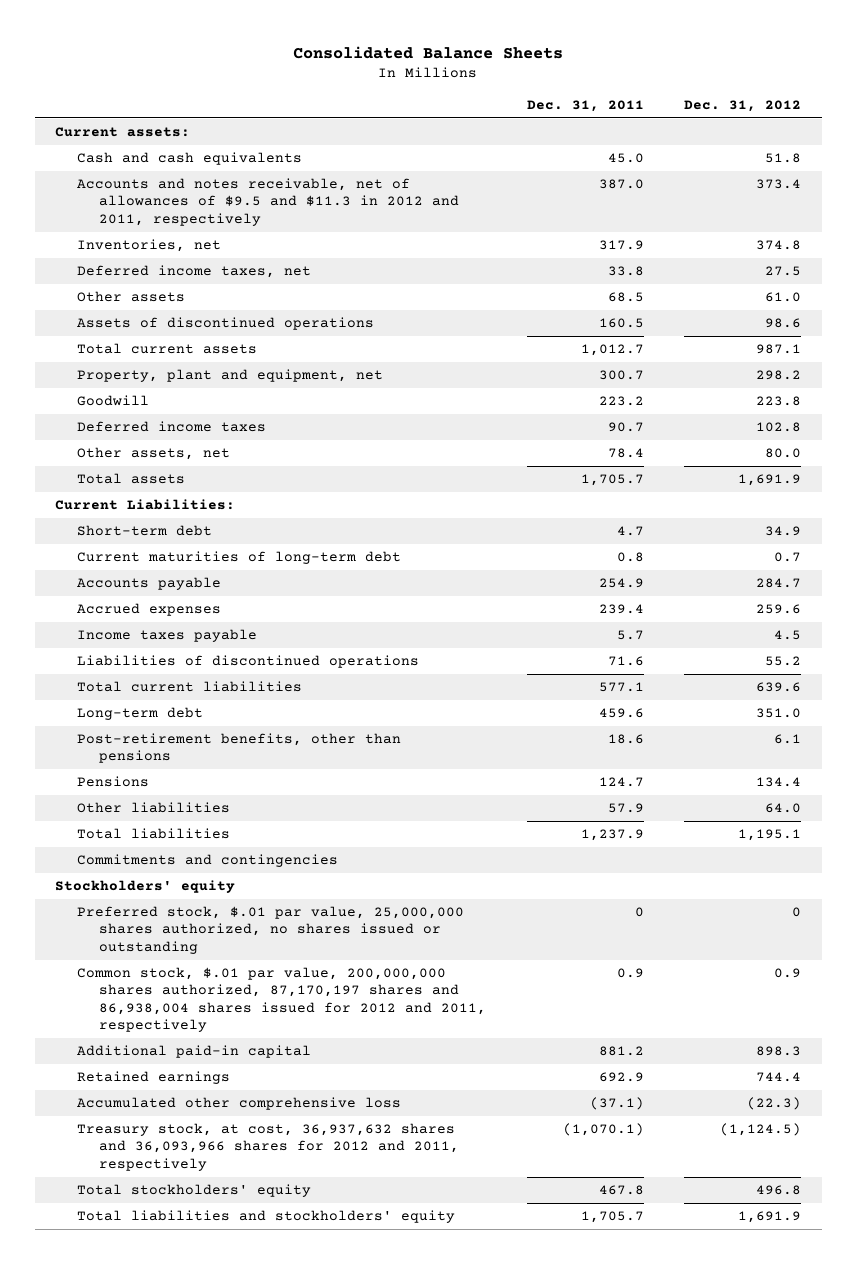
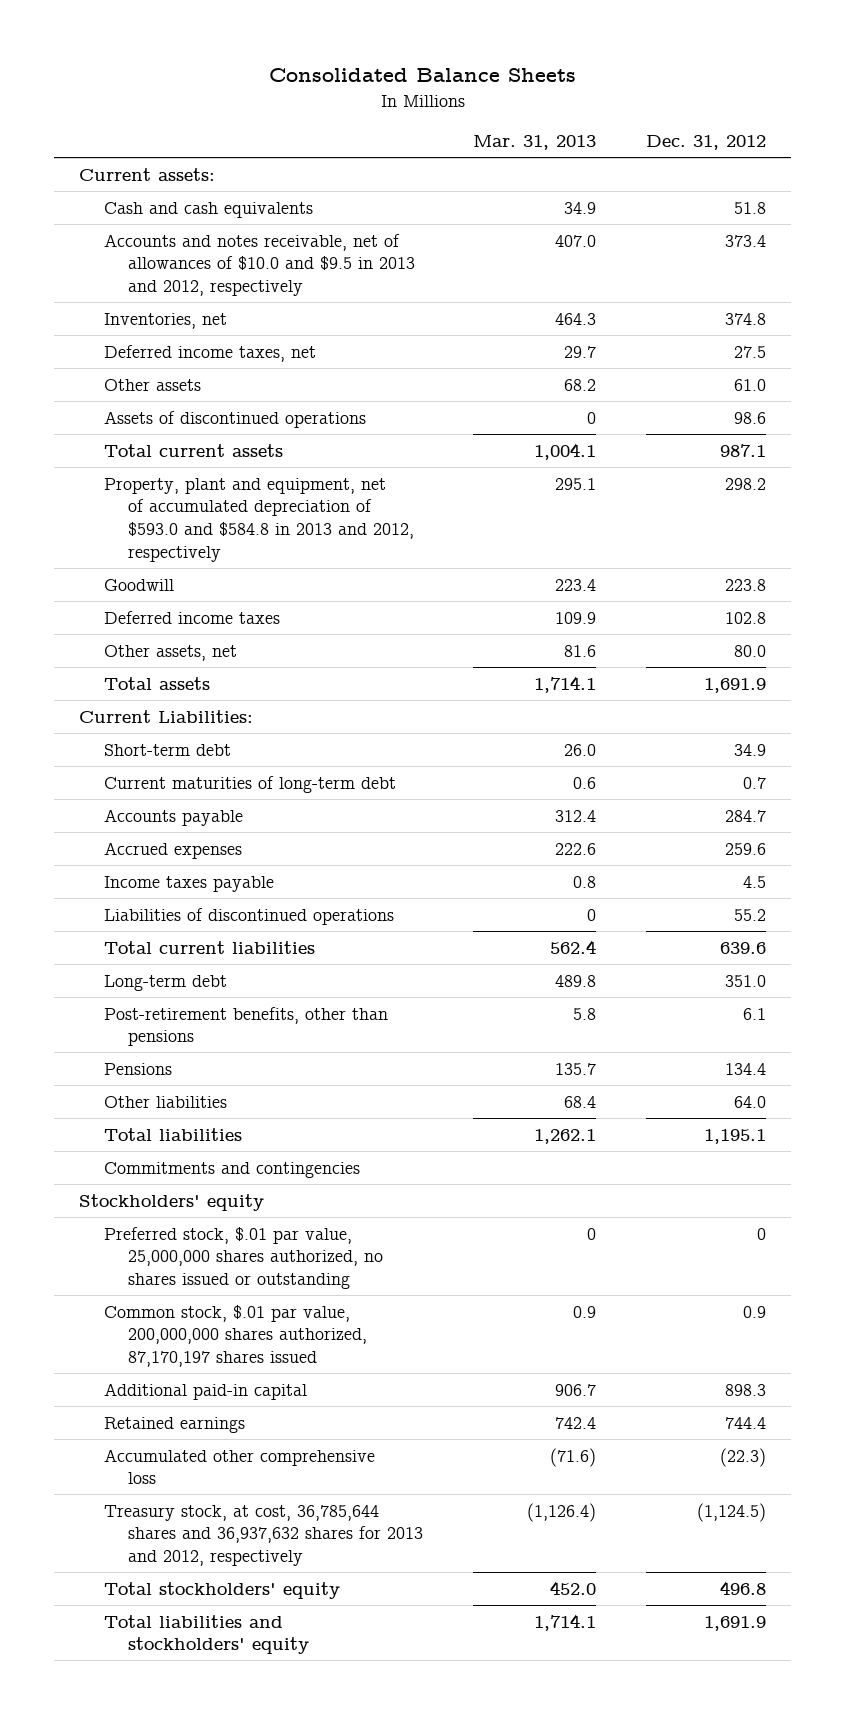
[526,100,644,113] Dec. 31, 2011 -> none
none -> [473,135,597,151] Mar. 31, 2013
[77,178,460,226] Accounts and notes receivable, net of allowances of $9.5 and $11.3 in 2012 and 2011, respectively -> [103,233,416,297] Accounts and notes receivable, net of allowances of $10.0 and $9.5 in 2013 and 2012, respectively
[77,369,384,383] Property, plant and equipment, net -> [103,477,415,562] Property, plant and equipment, net of accumulated depreciation of $593.0 and $584.8 in 2013 and 2012, respectively
[77,967,487,1033] Common stock, $.01 par value, 200,000,000 shares authorized, 87,170,197 shares and 86,938,004 shares issued for 2012 and 2011, respectively -> [103,1304,368,1368] Common stock, $.01 par value, 200,000,000 shares authorized, 87,170,197 shares issued
[77,1123,460,1171] Treasury stock, at cost, 36,937,632 shares and 36,093,966 shares for 2012 and 2011, respectively -> [103,1504,424,1567] Treasury stock, at cost, 36,785,644 shares and 36,937,632 shares for 2013 and 2012, respectively

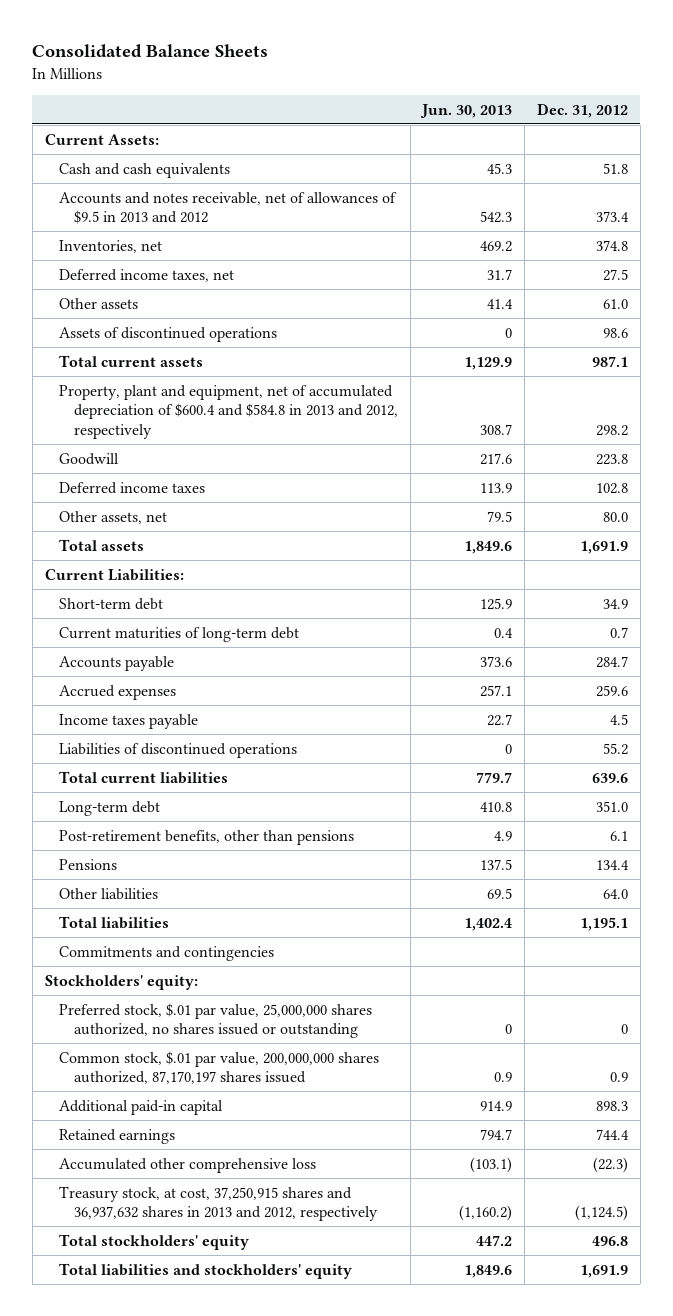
[473,135,597,151] Mar. 31, 2013 -> none
none -> [420,103,513,118] Jun. 30, 2013
[79,167,216,181] Current assets: -> [44,133,159,145] Current Assets:
[103,233,416,297] Accounts and notes receivable, net of allowances of $10.0 and $9.5 in 2013 and 2012, respectively -> [59,191,398,225] Accounts and notes receivable, net of allowances of $9.5 in 2013 and 2012
[103,477,415,562] Property, plant and equipment, net of accumulated depreciation of $593.0 and $584.8 in 2013 and 2012, respectively -> [59,384,399,439] Property, plant and equipment, net of accumulated depreciation of $600.4 and $584.8 in 2013 and 2012, respectively
[79,1193,265,1211] Stockholders' equity -> [44,974,198,990] Stockholders' equity:
[103,1504,424,1567] Treasury stock, at cost, 36,785,644 shares and 36,937,632 shares for 2013 and 2012, respectively -> [59,1185,379,1222] Treasury stock, at cost, 37,250,915 shares and 36,937,632 shares in 2013 and 2012, respectively

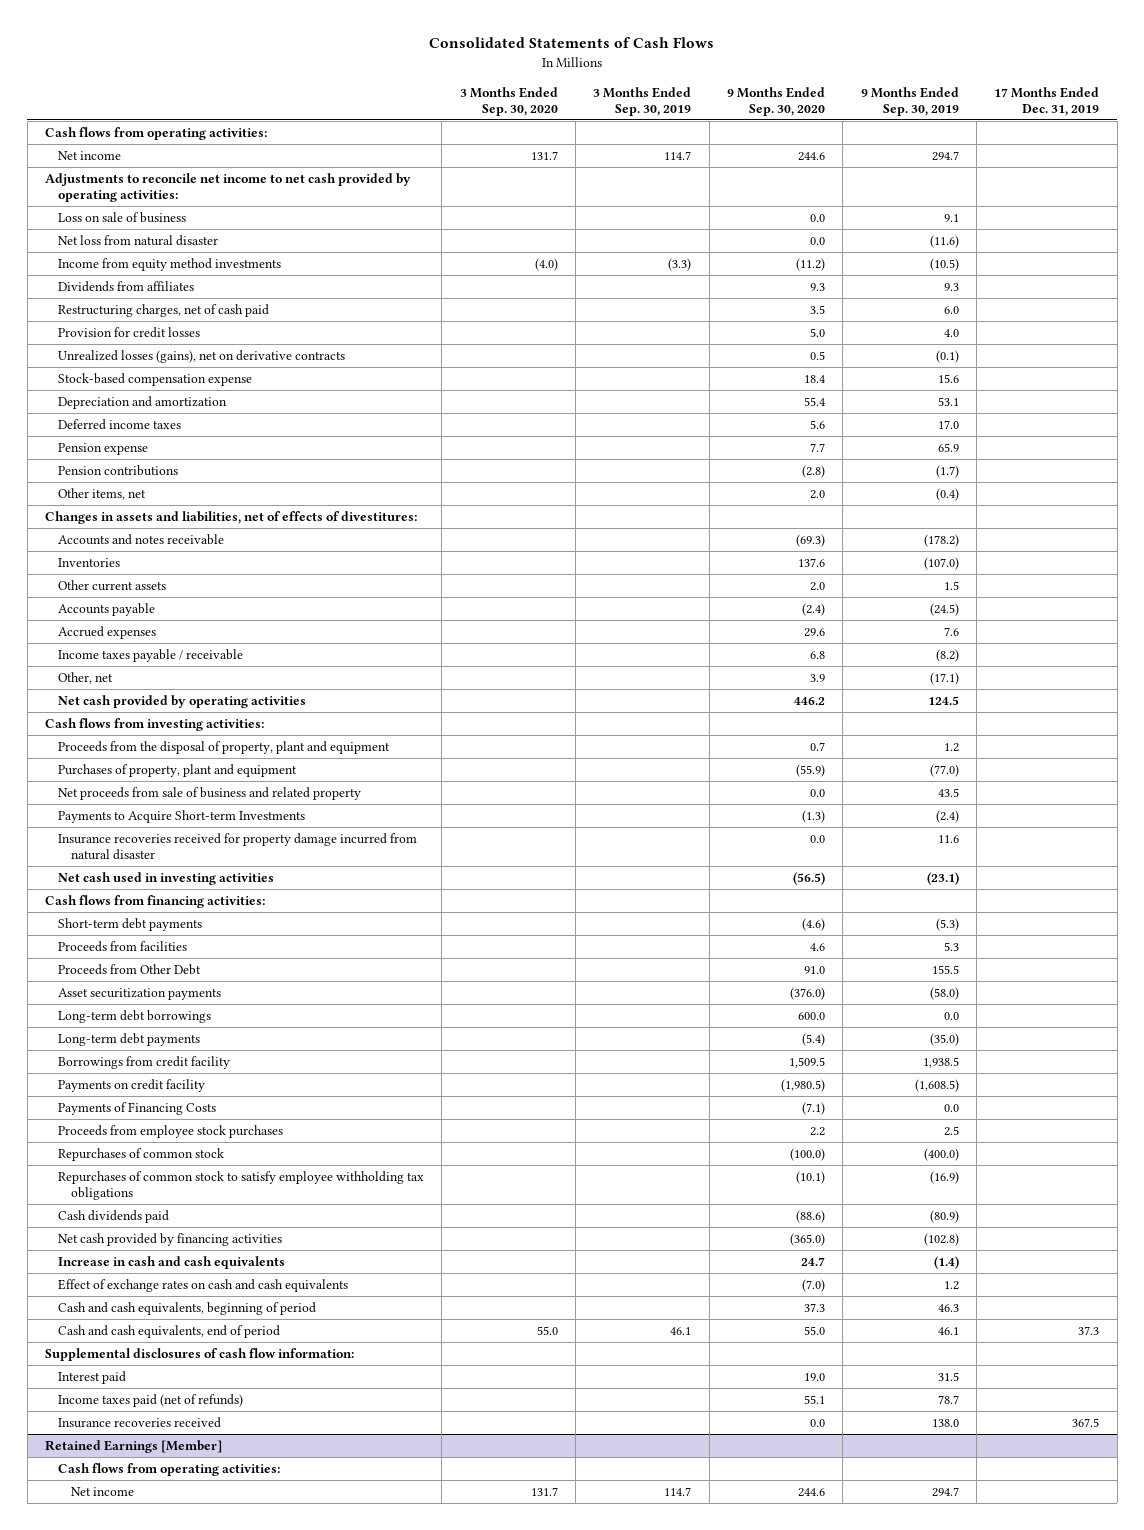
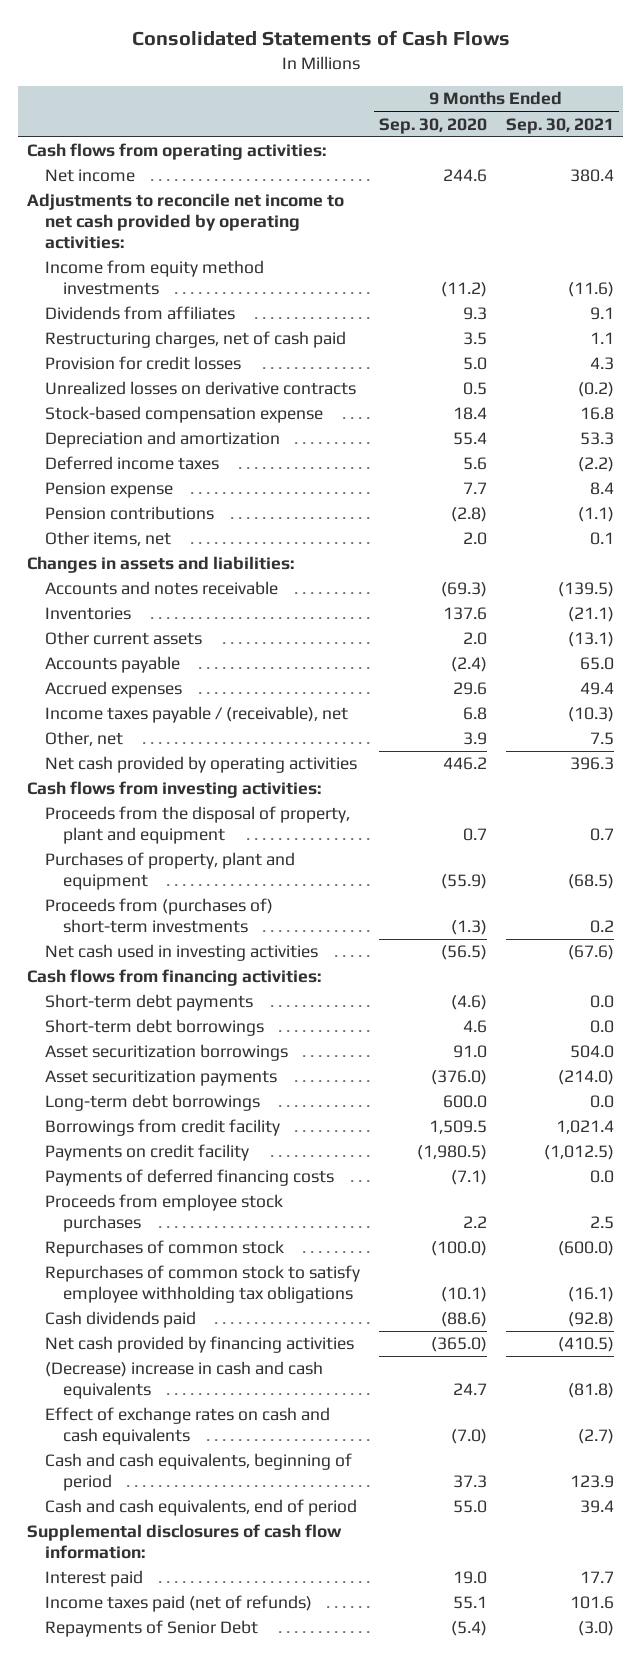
[459,86,558,116] 3 Months Ended Sep. 30, 2020 -> none
[593,86,692,116] 3 Months Ended Sep. 30, 2019 -> none
[860,86,959,116] 9 Months Ended Sep. 30, 2019 -> none
[994,86,1100,116] 17 Months Ended Dec. 31, 2019 -> none
none -> [505,117,614,134] Sep. 30, 2021
[57,212,186,224] Loss on sale of business -> none
[57,235,218,247] Net loss from natural disaster -> none
[57,350,345,364] Unrealized losses (gains), net on derivative contracts -> [45,381,357,396] Unrealized losses on derivative contracts
[45,511,418,525] Changes in assets and liabilities, net of effects of divestitures: -> [27,556,295,574] Changes in assets and liabilities:
[57,649,243,663] Income taxes payable / receivable -> [45,706,349,724] Income taxes payable / (receivable), net
[57,787,361,801] Net proceeds from sale of business and related property -> none
[57,810,305,824] Payments to Acquire Short-term Investments -> none
[57,833,417,861] Insurance recoveries received for property damage incurred from natural disaster -> none
none -> [45,898,274,933] Proceeds from (purchases of) short-term investments
[57,941,187,953] Proceeds from facilities -> [45,1019,265,1037] Short-term debt borrowings
[57,964,201,976] Proceeds from Other Debt -> [45,1044,289,1062] Asset securitization borrowings
[57,1033,200,1047] Long-term debt payments -> none
[57,1102,216,1116] Payments of Financing Costs -> [45,1169,335,1187] Payments of deferred financing costs
[57,1256,285,1270] Increase in cash and cash equivalents -> [45,1361,324,1399] (Decrease) increase in cash and cash equivalents
[57,1417,221,1429] Insurance recoveries received -> none
[45,1440,223,1454] Retained Earnings [Member] -> none
[57,1463,280,1477] Cash flows from operating activities: -> none
[70,1487,134,1497] Net income -> none
none -> [45,1620,259,1638] Repayments of Senior Debt

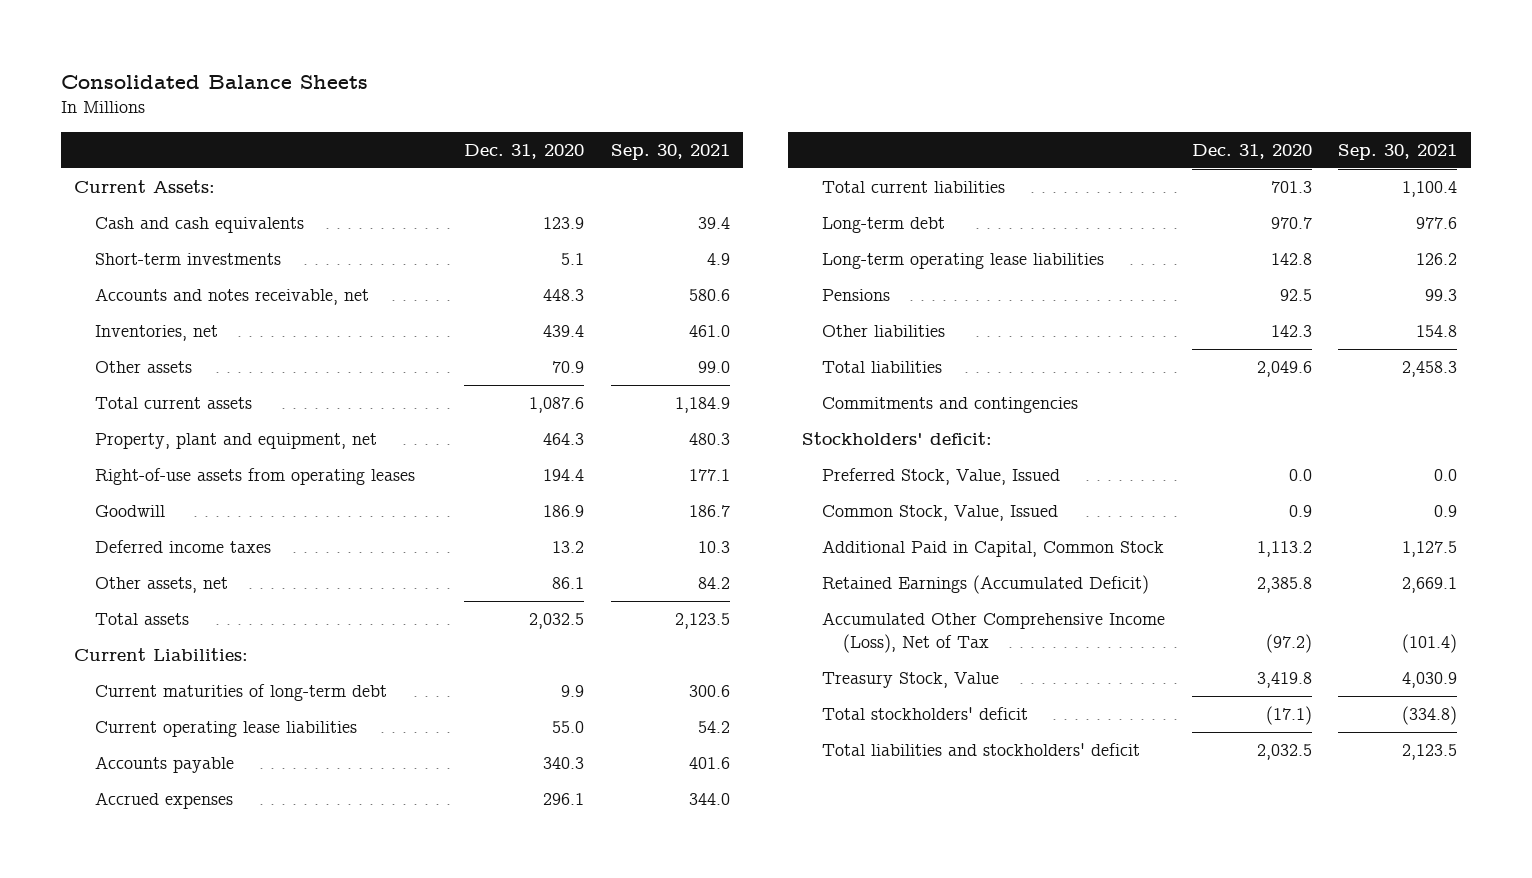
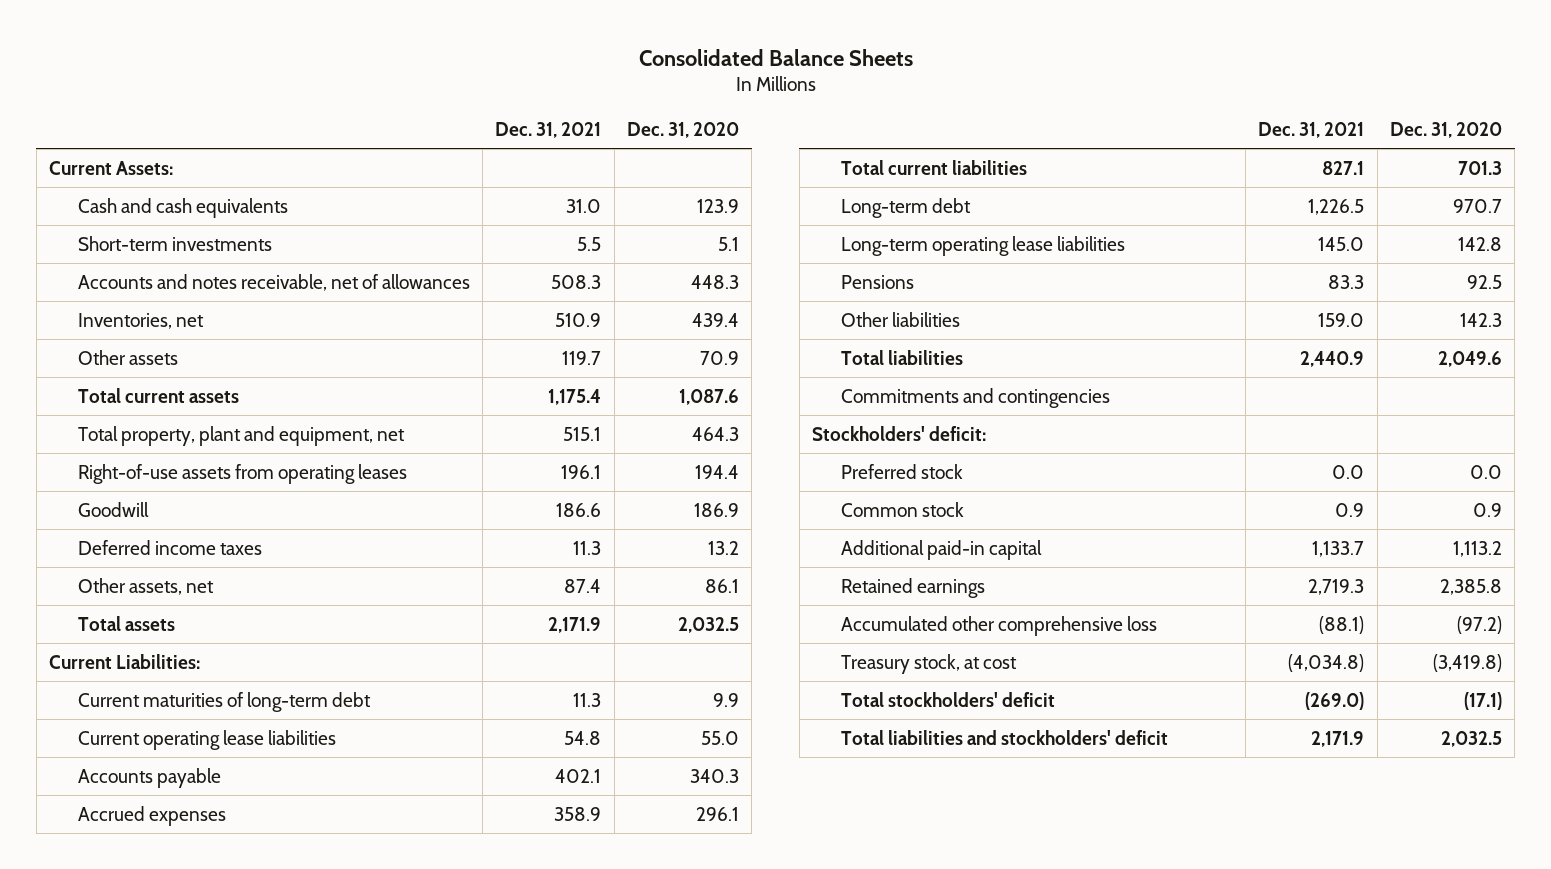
[610,143,730,160] Sep. 30, 2021 -> none
none -> [495,121,602,138] Dec. 31, 2021
[94,288,369,306] Accounts and notes receivable, net -> [77,273,470,291] Accounts and notes receivable, net of allowances
[94,433,377,450] Property, plant and equipment, net -> [77,425,405,446] Total property, plant and equipment, net
[822,468,1061,486] Preferred Stock, Value, Issued -> [840,463,963,479] Preferred stock
[822,505,1059,522] Common Stock, Value, Issued -> [840,501,964,517] Common stock
[822,540,1165,558] Additional Paid in Capital, Common Stock -> [840,539,1042,560] Additional paid-in capital
[822,575,1150,595] Retained Earnings (Accumulated Deficit) -> [840,577,985,598] Retained earnings
[822,612,1166,653] Accumulated Other Comprehensive Income (Loss), Net of Tax -> [840,615,1157,636] Accumulated other comprehensive loss
[822,672,1000,689] Treasury Stock, Value -> [840,653,1017,674] Treasury stock, at cost
[1256,672,1312,689] 3,419.8 -> [1432,653,1502,672] (3,419.8)

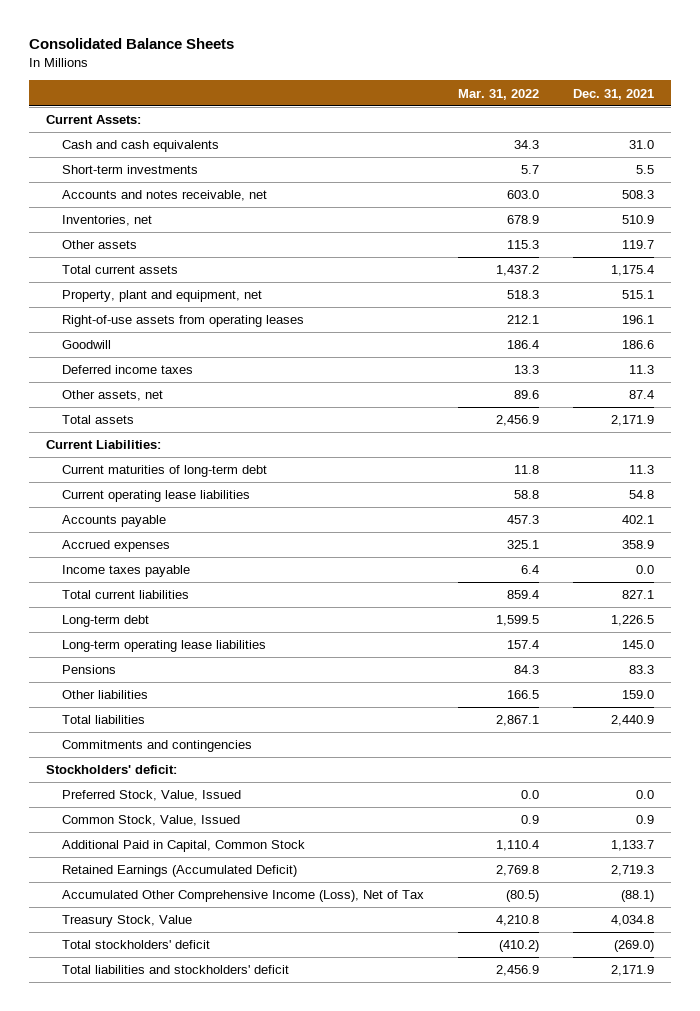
[626,121,739,138] Dec. 31, 2020 -> none
none -> [457,88,539,100] Mar. 31, 2022
[77,273,470,291] Accounts and notes receivable, net of allowances -> [61,190,267,202] Accounts and notes receivable, net
[77,425,405,446] Total property, plant and equipment, net -> [61,290,262,303] Property, plant and equipment, net
none -> [61,565,190,578] Income taxes payable
[840,463,963,479] Preferred stock -> [61,790,241,802] Preferred Stock, Value, Issued
[840,501,964,517] Common stock -> [61,815,240,827] Common Stock, Value, Issued
[840,539,1042,560] Additional paid-in capital -> [61,840,305,853] Additional Paid in Capital, Common Stock
[840,577,985,598] Retained earnings -> [61,865,297,878] Retained Earnings (Accumulated Deficit)
[840,615,1157,636] Accumulated other comprehensive loss -> [61,890,424,903] Accumulated Other Comprehensive Income (Loss), Net of Tax
[840,653,1017,674] Treasury stock, at cost -> [61,915,192,928] Treasury Stock, Value
[1288,653,1365,672] (4,034.8) -> [611,915,655,927] 4,034.8

